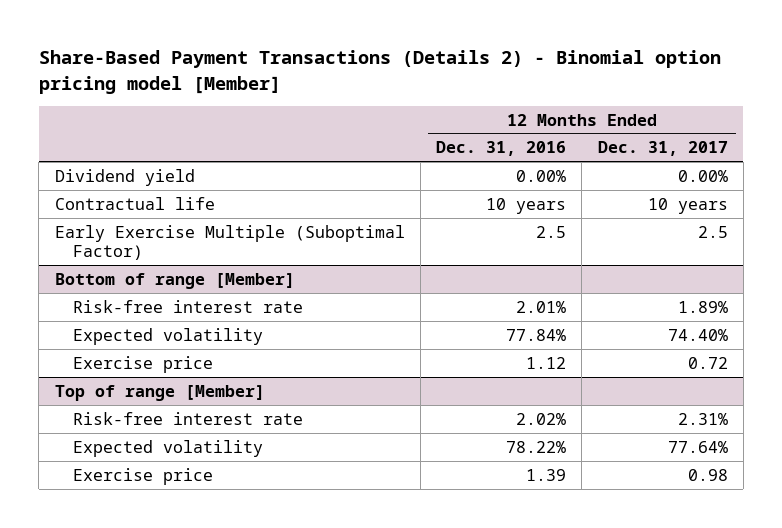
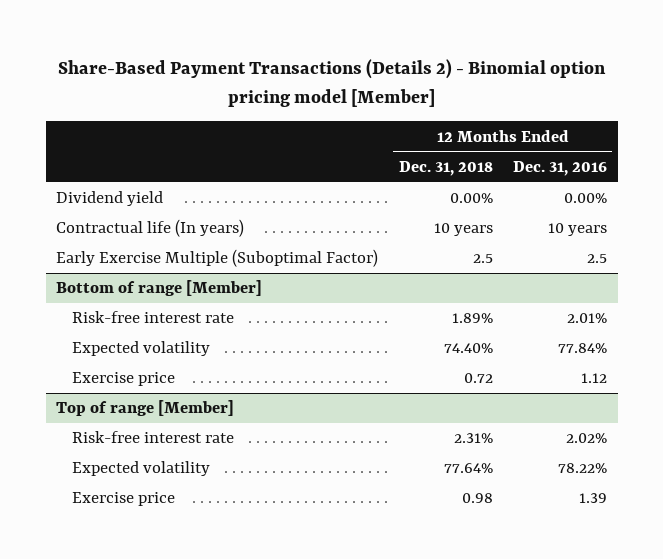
[597,141,728,157] Dec. 31, 2017 -> none
none -> [398,160,493,176] Dec. 31, 2018
[54,196,215,210] Contractual life -> [55,219,244,238] Contractual life (In years)

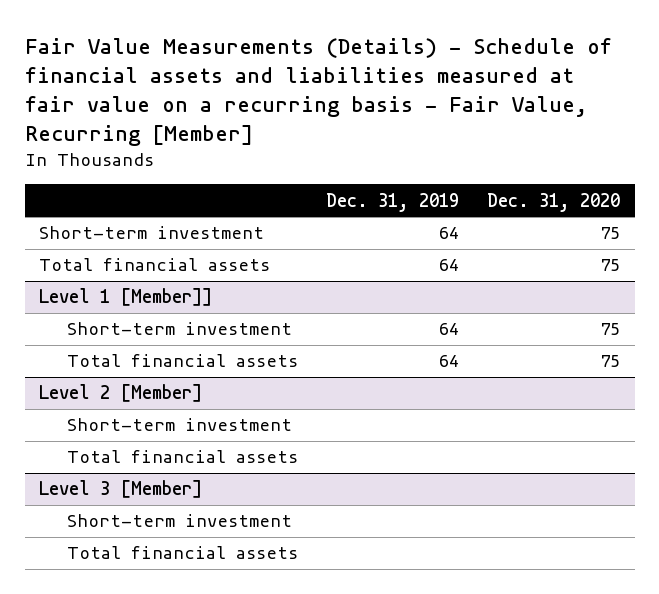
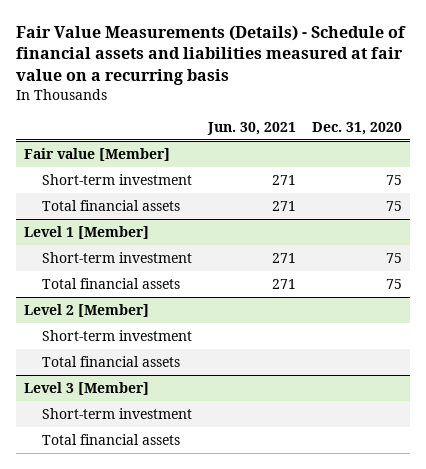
[24,37,612,146] Fair Value Measurements (Details) - Schedule of financial assets and liabilities measured at fair value on a recurring basis - Fair Value, Recurring [Member] -> [16,24,407,86] Fair Value Measurements (Details) - Schedule of financial assets and liabilities measured at fair value on a recurring basis
[325,192,459,212] Dec. 31, 2019 -> none
none -> [206,121,296,135] Jun. 30, 2021
none -> [24,148,171,162] Fair value [Member]
[38,288,212,307] Level 1 [Member]] -> [24,226,150,240] Level 1 [Member]

